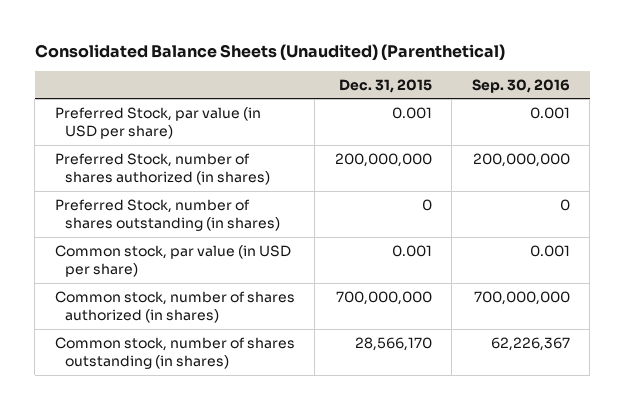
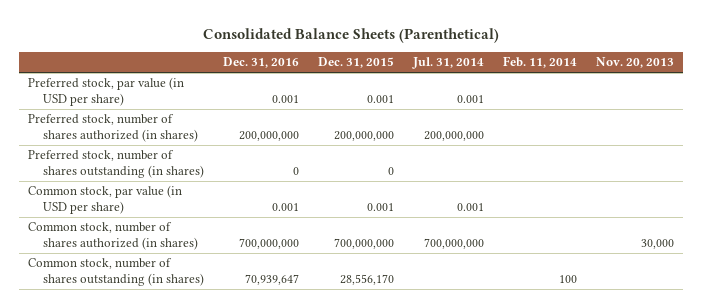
[34,43,505,60] Consolidated Balance Sheets (Unaudited) (Parenthetical) -> [203,27,500,43] Consolidated Balance Sheets (Parenthetical)
[471,78,570,93] Sep. 30, 2016 -> none
none -> [223,57,300,69] Dec. 31, 2016
none -> [411,57,484,70] Jul. 31, 2014
none -> [502,56,577,69] Feb. 11, 2014
none -> [595,57,674,69] Nov. 20, 2013
[54,106,261,140] Preferred Stock, par value (in USD per share) -> [28,77,185,107] Preferred stock, par value (in USD per share)
[54,152,271,186] Preferred Stock, number of shares authorized (in shares) -> [28,114,199,143] Preferred stock, number of shares authorized (in shares)
[54,198,281,232] Preferred Stock, number of shares outstanding (in shares) -> [28,150,205,179] Preferred stock, number of shares outstanding (in shares)
[354,336,432,351] 28,566,170 -> [340,274,395,286] 28,556,170

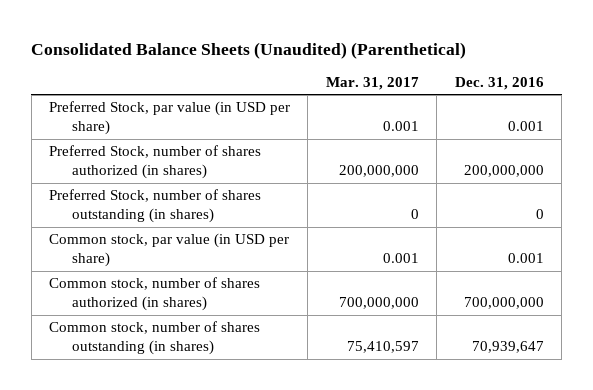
[203,27,500,43] Consolidated Balance Sheets (Parenthetical) -> [31,41,467,59] Consolidated Balance Sheets (Unaudited) (Parenthetical)
[318,57,395,69] Dec. 31, 2015 -> none
[411,57,484,70] Jul. 31, 2014 -> none
[502,56,577,69] Feb. 11, 2014 -> none
[595,57,674,69] Nov. 20, 2013 -> none
none -> [325,76,419,90] Mar. 31, 2017
[28,77,185,107] Preferred stock, par value (in USD per share) -> [48,101,290,136] Preferred Stock, par value (in USD per share)
[28,114,199,143] Preferred stock, number of shares authorized (in shares) -> [48,145,261,180] Preferred Stock, number of shares authorized (in shares)
[28,150,205,179] Preferred stock, number of shares outstanding (in shares) -> [48,189,261,224] Preferred Stock, number of shares outstanding (in shares)

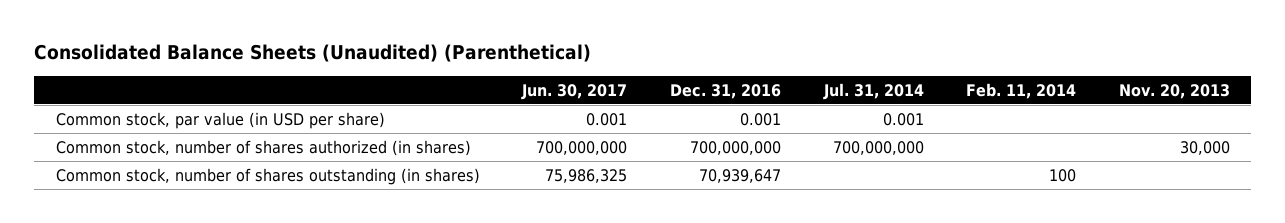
[325,76,419,90] Mar. 31, 2017 -> none
none -> [521,83,628,100] Jun. 30, 2017
none -> [822,82,924,100] Jul. 31, 2014
none -> [966,82,1077,99] Feb. 11, 2014
none -> [1118,83,1230,99] Nov. 20, 2013
[48,101,290,136] Preferred Stock, par value (in USD per share) -> none
[48,145,261,180] Preferred Stock, number of shares authorized (in shares) -> none
[48,189,261,224] Preferred Stock, number of shares outstanding (in shares) -> none

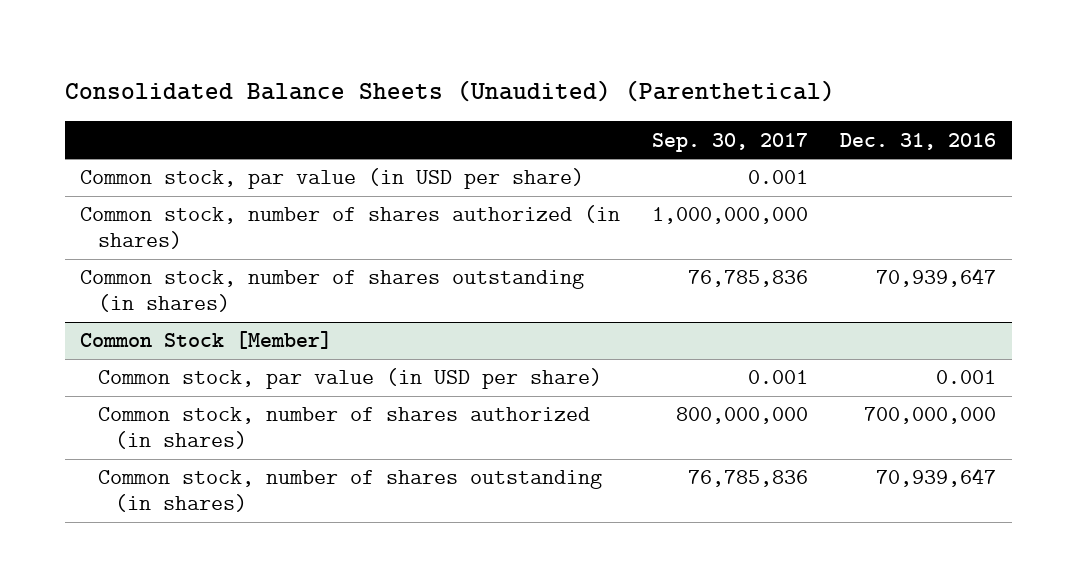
[521,83,628,100] Jun. 30, 2017 -> none
[822,82,924,100] Jul. 31, 2014 -> none
[966,82,1077,99] Feb. 11, 2014 -> none
[1118,83,1230,99] Nov. 20, 2013 -> none
none -> [652,132,809,152] Sep. 30, 2017
none -> [80,168,585,190] Common stock, par value (in USD per share)
none -> [80,205,621,250] Common stock, number of shares authorized (in shares)
none -> [80,270,585,313] Common stock, number of shares outstanding (in shares)
none -> [80,331,333,350] Common Stock [Member]

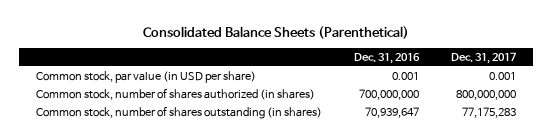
[64,80,835,103] Consolidated Balance Sheets (Unaudited) (Parenthetical) -> [142,25,409,39] Consolidated Balance Sheets (Parenthetical)
[652,132,809,152] Sep. 30, 2017 -> none
none -> [451,51,517,64] Dec. 31, 2017
[80,168,585,190] Common stock, par value (in USD per share) -> none
[80,205,621,250] Common stock, number of shares authorized (in shares) -> none
[80,270,585,313] Common stock, number of shares outstanding (in shares) -> none
[80,331,333,350] Common Stock [Member] -> none

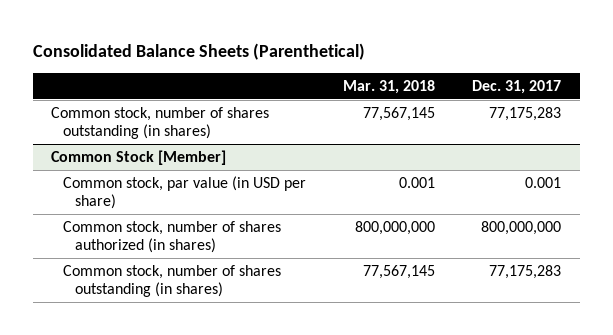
[353,52,420,64] Dec. 31, 2016 -> none
none -> [343,79,436,94] Mar. 31, 2018
none -> [51,107,270,139] Common stock, number of shares outstanding (in shares)
none -> [51,150,227,166] Common Stock [Member]

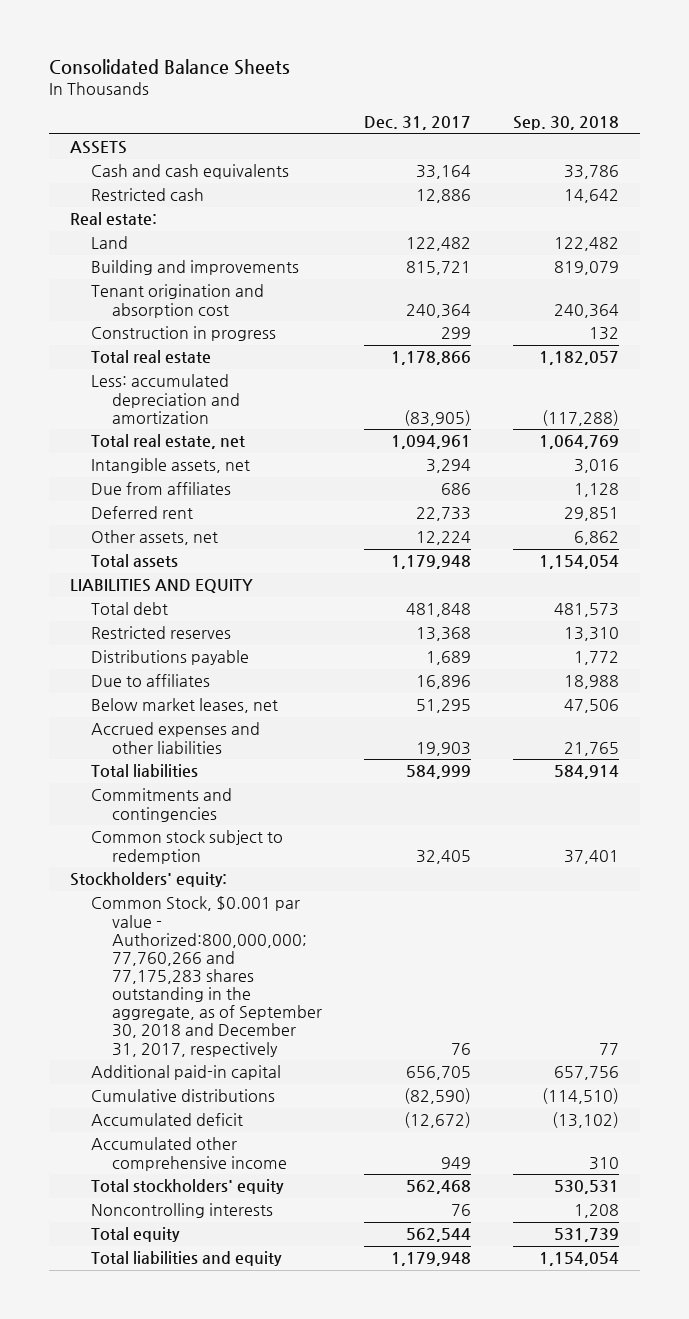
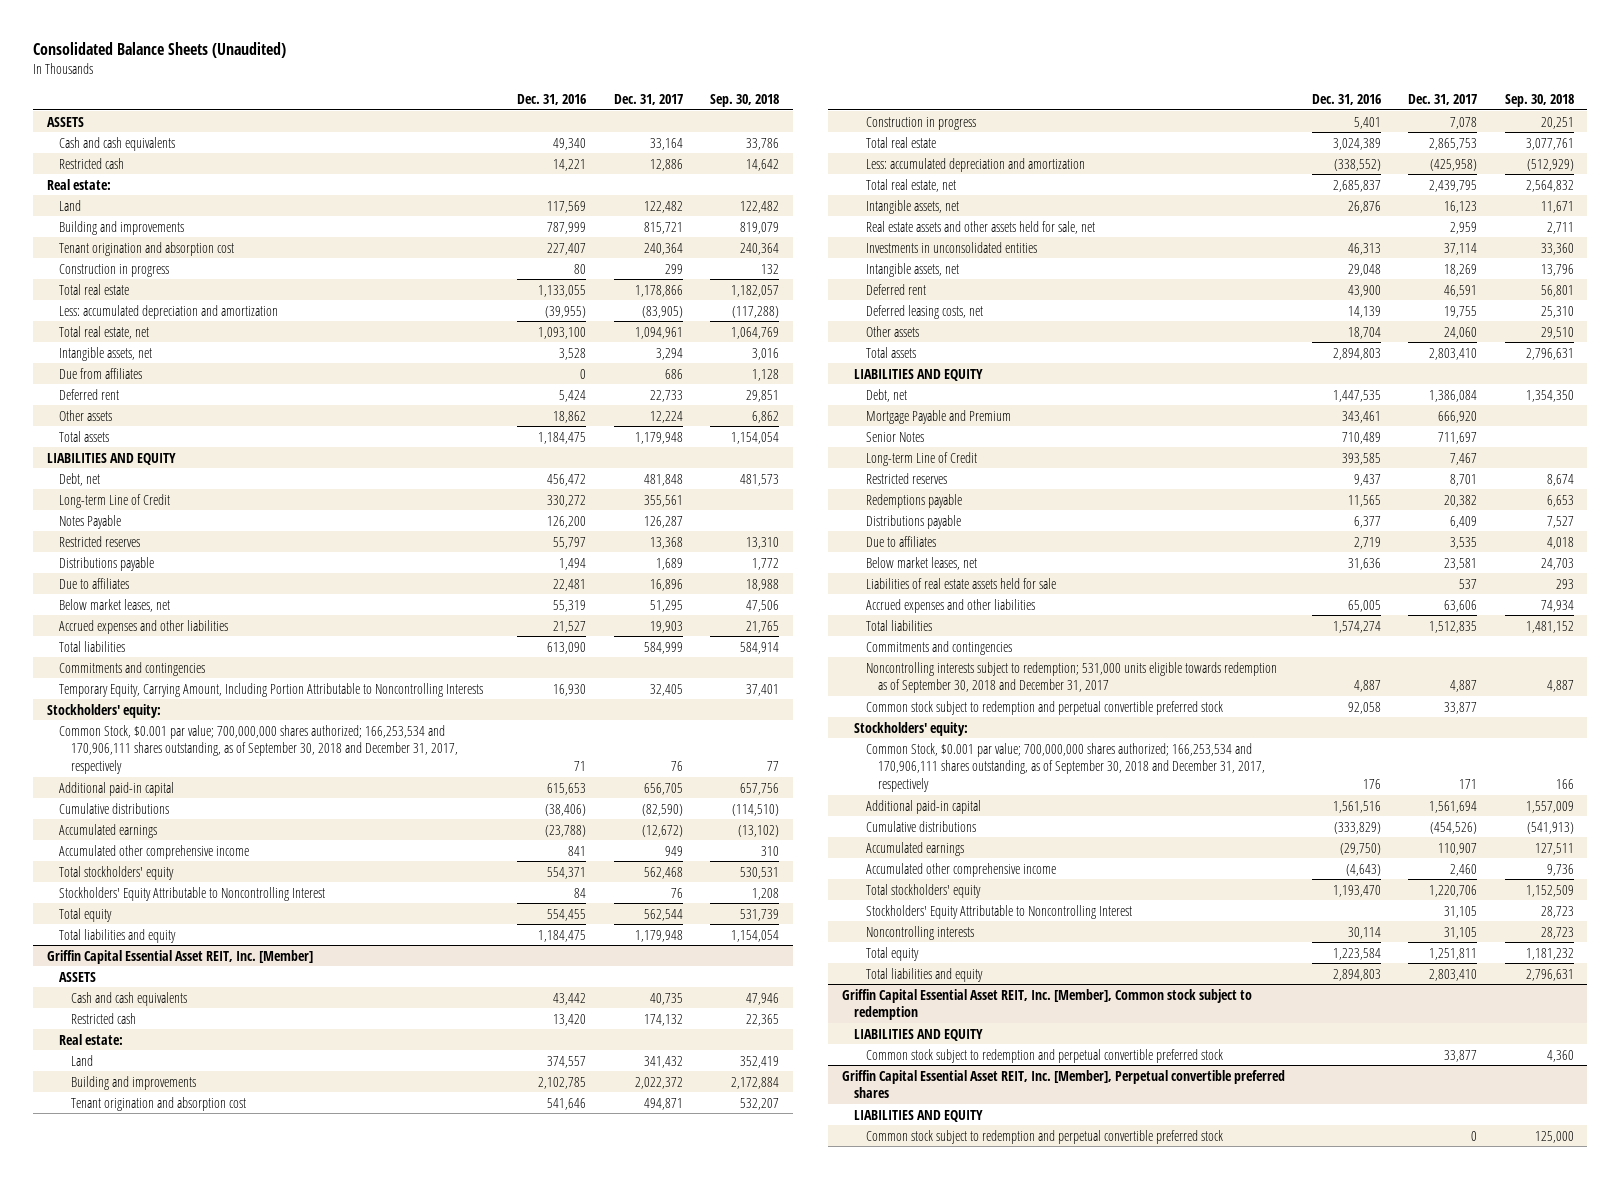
[48,58,290,75] Consolidated Balance Sheets -> [33,42,287,59] Consolidated Balance Sheets (Unaudited)
none -> [517,93,587,105] Dec. 31, 2016
[90,530,218,546] Other assets, net -> [58,409,112,421] Other assets
[90,602,168,616] Total debt -> [58,472,100,486] Debt, net
none -> [58,493,170,508] Long-term Line of Credit
none -> [58,514,121,529] Notes Payable
[90,830,283,864] Common stock subject to redemption -> [58,682,483,697] Temporary Equity, Carrying Amount, Including Portion Attributable to Noncontrolling Interests
[90,896,323,1057] Common Stock, $0.001 par value - Authorized:800,000,000; 77,760,266 and 77,175,283 shares outstanding in the aggregate, as of September 30, 2018 and December 31, 2017, respectively -> [58,724,458,774] Common Stock, $0.001 par value; 700,000,000 shares authorized; 166,253,534 and 170,906,111 shares outstanding, as of September 30, 2018 and December 31, 2017, respectively
[90,1113,243,1127] Accumulated deficit -> [58,823,157,838] Accumulated earnings
[90,1203,273,1219] Noncontrolling interests -> [58,886,325,901] Stockholders' Equity Attributable to Noncontrolling Interest
none -> [46,949,313,964] Griffin Capital Essential Asset REIT, Inc. [Member]
none -> [58,971,96,982] ASSETS
none -> [70,991,187,1006] Cash and cash equivalents
none -> [70,1012,136,1024] Restricted cash
none -> [58,1033,123,1045] Real estate:
none -> [70,1054,93,1066] Land
none -> [70,1075,196,1090] Building and improvements
none -> [70,1096,246,1111] Tenant origination and absorption cost
none -> [865,116,976,130] Construction in progress
none -> [865,136,936,148] Total real estate
none -> [865,157,1085,172] Less: accumulated depreciation and amortization
none -> [865,178,956,192] Total real estate, net
none -> [865,199,959,214] Intangible assets, net
none -> [865,220,1095,234] Real estate assets and other assets held for sale, net
none -> [865,241,1037,253] Investments in unconsolidated entities
none -> [865,262,959,277] Intangible assets, net
none -> [865,283,926,295] Deferred rent
none -> [865,304,983,319] Deferred leasing costs, net
none -> [865,325,919,337] Other assets
none -> [865,346,916,358] Total assets
none -> [853,368,983,381] LIABILITIES AND EQUITY
none -> [865,388,907,402] Debt, net
none -> [865,409,1011,424] Mortgage Payable and Premium
none -> [865,431,924,442] Senior Notes
none -> [865,451,977,466] Long-term Line of Credit
none -> [865,472,947,484] Restricted reserves
none -> [865,493,962,508] Redemptions payable
none -> [865,514,961,529] Distributions payable
none -> [865,535,936,547] Due to affiliates
none -> [865,556,977,570] Below market leases, net
none -> [865,577,1056,589] Liabilities of real estate assets held for sale
none -> [865,598,1035,613] Accrued expenses and other liabilities
none -> [865,619,932,631] Total liabilities
none -> [865,640,1012,655] Commitments and contingencies
none -> [865,661,1277,694] Noncontrolling interests subject to redemption; 531,000 units eligible towards redemption as of September 30, 2018 and December 31, 2017
none -> [865,700,1223,715] Common stock subject to redemption and perpetual convertible preferred stock
none -> [853,721,968,736] Stockholders' equity:
none -> [865,742,1265,792] Common Stock, $0.001 par value; 700,000,000 shares authorized; 166,253,534 and 170,906,111 shares outstanding, as of September 30, 2018 and December 31, 2017, respectively
none -> [865,799,981,814] Additional paid-in capital
none -> [865,820,976,832] Cumulative distributions
none -> [865,841,964,856] Accumulated earnings
none -> [865,862,1056,877] Accumulated other comprehensive income
none -> [865,883,981,898] Total stockholders' equity
none -> [865,904,1132,919] Stockholders' Equity Attributable to Noncontrolling Interest
none -> [865,925,974,940] Noncontrolling interests
none -> [865,946,919,961] Total equity
none -> [865,967,983,982] Total liabilities and equity
none -> [841,988,1252,1021] Griffin Capital Essential Asset REIT, Inc. [Member], Common stock subject to redemption
none -> [853,1028,983,1041] LIABILITIES AND EQUITY
none -> [865,1048,1223,1063] Common stock subject to redemption and perpetual convertible preferred stock
none -> [841,1069,1285,1099] Griffin Capital Essential Asset REIT, Inc. [Member], Perpetual convertible preferred shares
none -> [853,1109,983,1122] LIABILITIES AND EQUITY
none -> [865,1129,1223,1144] Common stock subject to redemption and perpetual convertible preferred stock

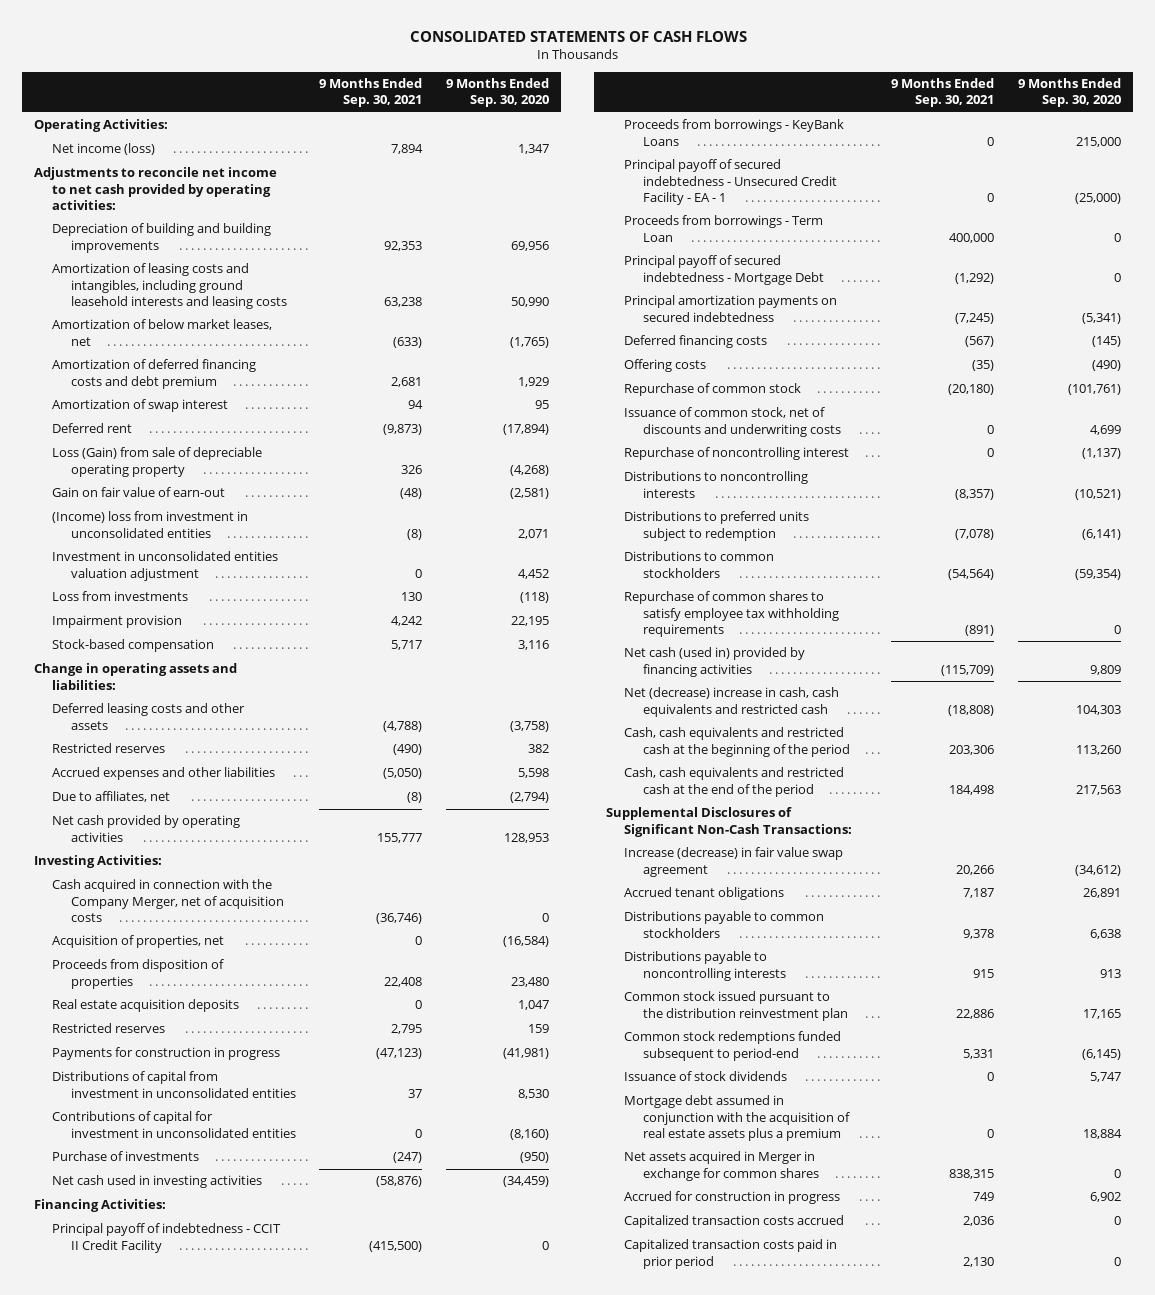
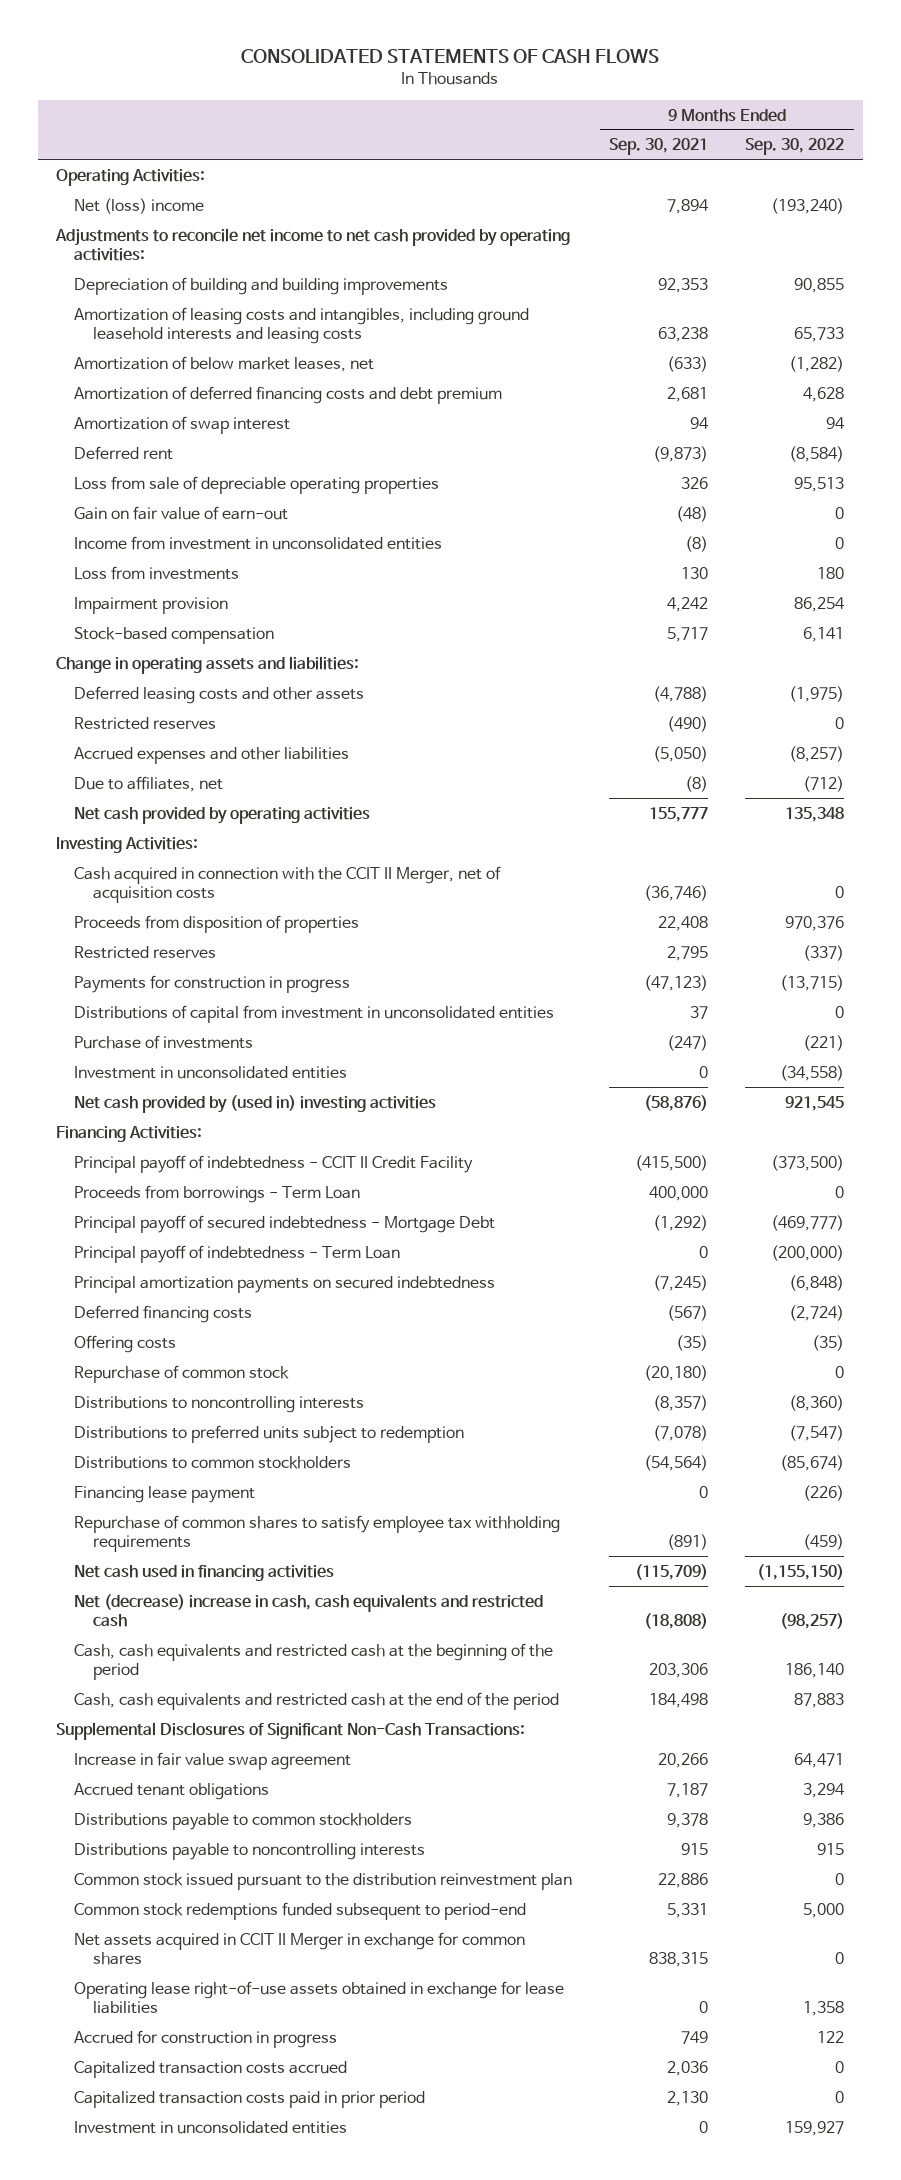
[446,78,550,108] 9 Months Ended Sep. 30, 2020 -> none
none -> [745,138,845,156] Sep. 30, 2022
[52,143,156,156] Net income (loss) -> [74,197,205,214] Net (loss) income
[52,447,263,477] Loss (Gain) from sale of depreciable operating property -> [74,475,440,494] Loss from sale of depreciable operating properties
[52,551,279,581] Investment in unconsolidated entities valuation adjustment -> none
[52,511,249,538] (Income) loss from investment in unconsolidated entities -> [74,535,443,550] Income from investment in unconsolidated entities
[52,935,225,949] Acquisition of properties, net -> none
[52,879,284,922] Cash acquired in connection with the Company Merger, net of acquisition costs -> [74,865,502,903] Cash acquired in connection with the CCIT II Merger, net of acquisition costs
[52,999,240,1013] Real estate acquisition deposits -> none
[52,1111,296,1138] Contributions of capital for investment in unconsolidated entities -> none
none -> [74,1065,348,1079] Investment in unconsolidated entities
[52,1175,263,1189] Net cash used in investing activities -> [74,1094,437,1113] Net cash provided by (used in) investing activities
[624,119,845,146] Proceeds from borrowings - KeyBank Loans -> none
[624,159,837,205] Principal payoff of secured indebtedness - Unsecured Credit Facility - EA - 1 -> none
none -> [74,1244,401,1263] Principal payoff of indebtedness - Term Loan
[624,407,841,437] Issuance of common stock, net of discounts and underwriting costs -> none
[624,447,850,461] Repurchase of noncontrolling interest -> none
none -> [74,1485,256,1503] Financing lease payment
[624,647,806,677] Net cash (used in) provided by financing activities -> [74,1564,335,1581] Net cash used in financing activities
[624,847,844,877] Increase (decrease) in fair value swap agreement -> [74,1751,352,1770] Increase in fair value swap agreement
[624,1071,788,1082] Issuance of stock dividends -> none
[624,1095,850,1141] Mortgage debt assumed in conjunction with the acquisition of real estate assets plus a premium -> none
[624,1151,819,1181] Net assets acquired in Merger in exchange for common shares -> [74,1931,526,1965] Net assets acquired in CCIT II Merger in exchange for common shares
none -> [74,1980,565,2014] Operating lease right-of-use assets obtained in exchange for lease liabilities
none -> [74,2120,348,2134] Investment in unconsolidated entities

